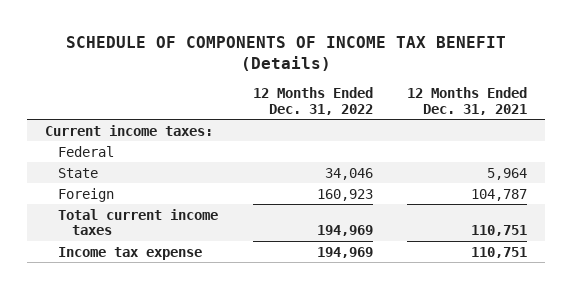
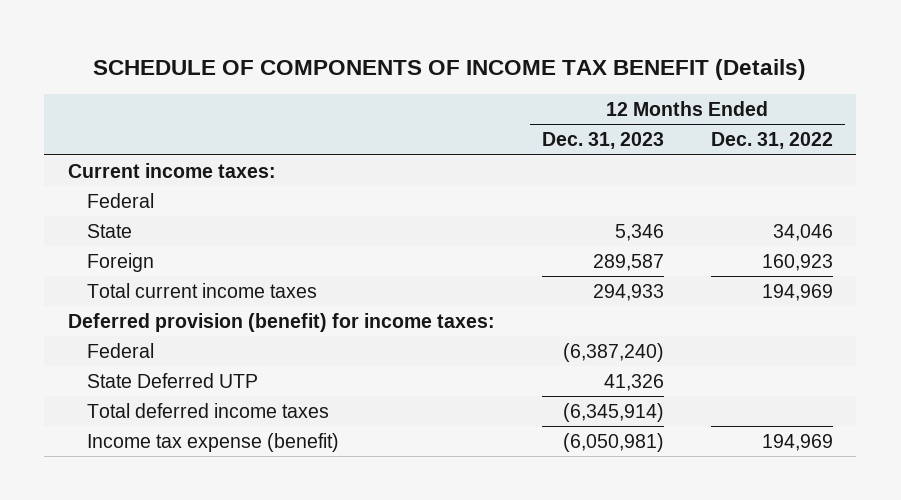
[407,86,528,115] 12 Months Ended Dec. 31, 2021 -> none
none -> [541,132,664,150] Dec. 31, 2023
none -> [67,312,495,332] Deferred provision (benefit) for income taxes:
none -> [86,342,154,358] Federal
none -> [86,372,258,388] State Deferred UTP
none -> [86,402,329,418] Total deferred income taxes
[58,246,203,260] Income tax expense -> [86,432,339,452] Income tax expense (benefit)

